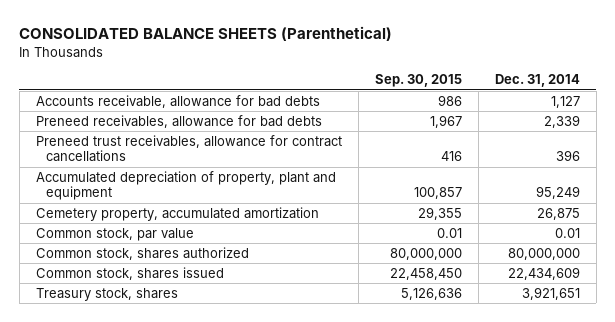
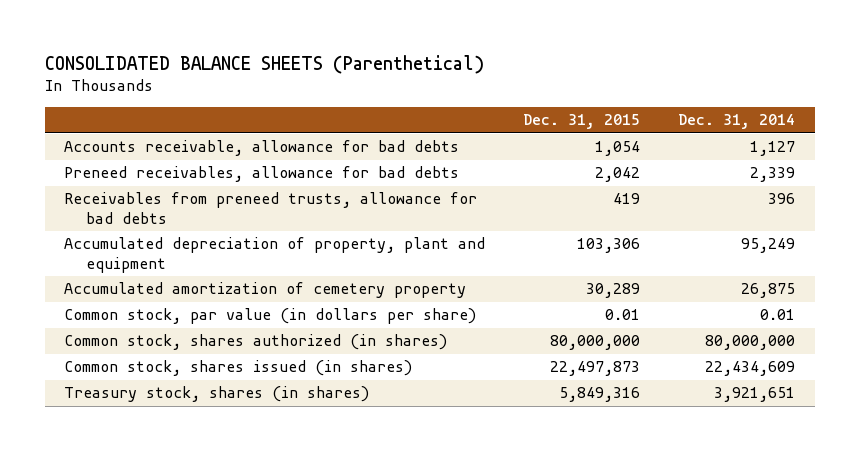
[374,74,462,88] Sep. 30, 2015 -> none
none -> [523,114,641,130] Dec. 31, 2015
[35,134,342,163] Preneed trust receivables, allowance for contract cancellations -> [64,192,478,224] Receivables from preneed trusts, allowance for bad debts
[35,206,319,221] Cemetery property, accumulated amortization -> [64,282,467,299] Accumulated amortization of cemetery property
[35,227,194,241] Common stock, par value -> [64,308,477,325] Common stock, par value (in dollars per share)
[35,246,249,260] Common stock, shares authorized -> [64,334,448,351] Common stock, shares authorized (in shares)
[35,266,224,280] Common stock, shares issued -> [64,360,413,377] Common stock, shares issued (in shares)
[35,287,178,301] Treasury stock, shares -> [64,386,370,403] Treasury stock, shares (in shares)

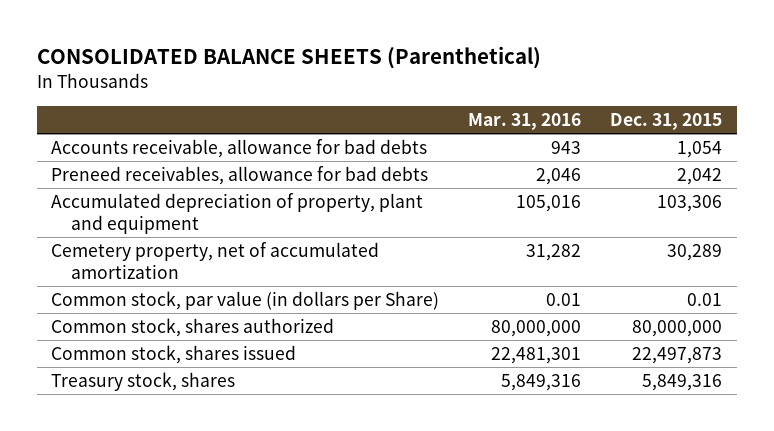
[678,114,796,130] Dec. 31, 2014 -> none
none -> [468,112,582,130] Mar. 31, 2016
[64,192,478,224] Receivables from preneed trusts, allowance for bad debts -> none
[64,282,467,299] Accumulated amortization of cemetery property -> [51,242,380,280] Cemetery property, net of accumulated amortization
[64,308,477,325] Common stock, par value (in dollars per share) -> [51,291,440,311] Common stock, par value (in dollars per Share)
[64,334,448,351] Common stock, shares authorized (in shares) -> [51,318,335,338] Common stock, shares authorized
[64,360,413,377] Common stock, shares issued (in shares) -> [51,345,297,365] Common stock, shares issued
[64,386,370,403] Treasury stock, shares (in shares) -> [51,372,236,392] Treasury stock, shares

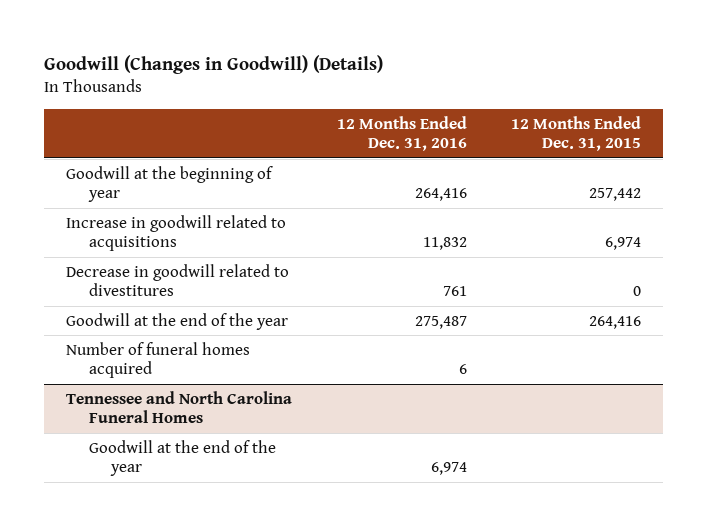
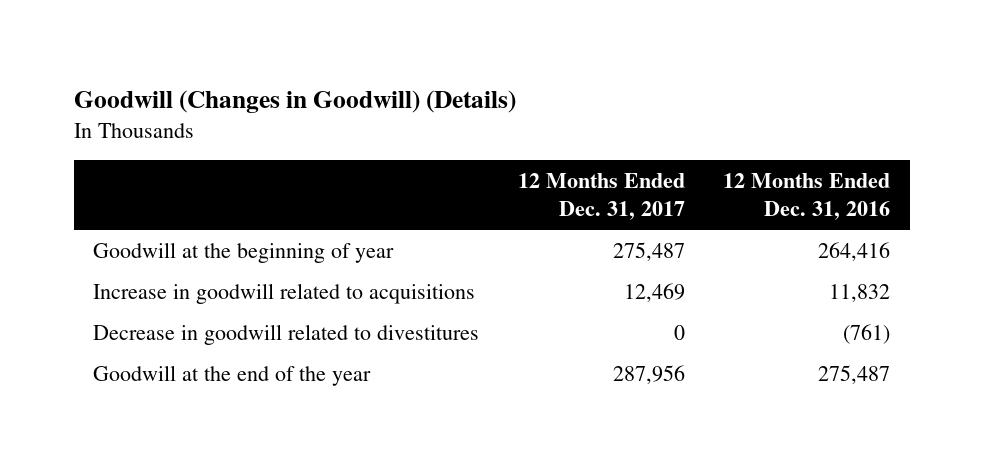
[510,115,641,152] 12 Months Ended Dec. 31, 2015 -> none
none -> [517,172,685,220] 12 Months Ended Dec. 31, 2017
[442,286,467,297] 761 -> [843,323,891,344] (761)
[66,341,251,379] Number of funeral homes acquired -> none
[66,390,293,424] Tennessee and North Carolina Funeral Homes -> none
[88,439,276,477] Goodwill at the end of the year -> none

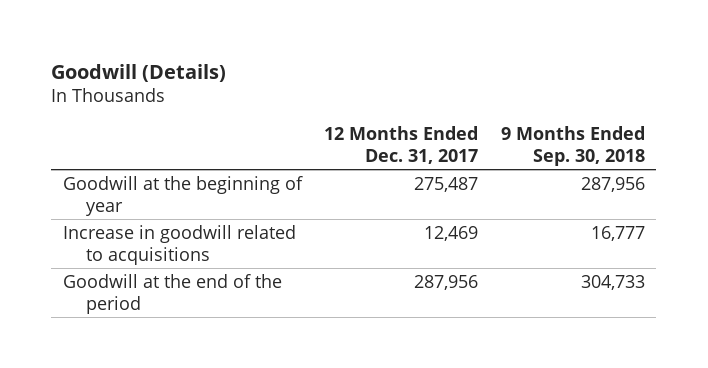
[73,90,516,114] Goodwill (Changes in Goodwill) (Details) -> [51,63,227,82] Goodwill (Details)
[723,172,891,220] 12 Months Ended Dec. 31, 2016 -> none
none -> [500,125,645,167] 9 Months Ended Sep. 30, 2018
[93,323,480,345] Decrease in goodwill related to divestitures -> none
[93,364,372,386] Goodwill at the end of the year -> [62,273,282,314] Goodwill at the end of the period

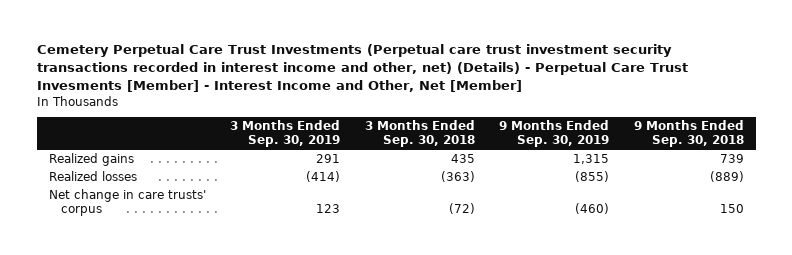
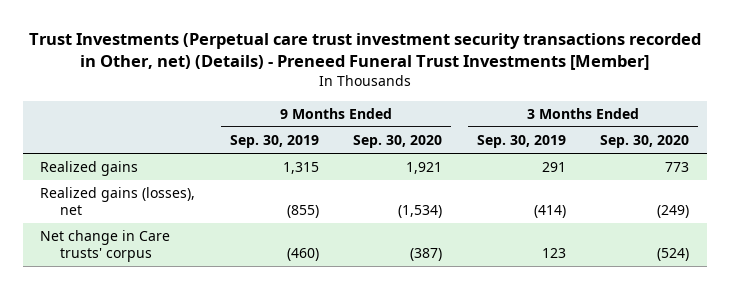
[36,44,688,93] Cemetery Perpetual Care Trust Investments (Perpetual care trust investment security transactions recorded in interest income and other, net) (Details) - Perpetual Care Trust Invesments [Member] - Interest Income and Other, Net [Member] -> [28,33,701,71] Trust Investments (Perpetual care trust investment security transactions recorded in Other, net) (Details) - Preneed Funeral Trust Investments [Member]
[364,120,475,148] 3 Months Ended Sep. 30, 2018 -> none
[633,120,744,148] 9 Months Ended Sep. 30, 2018 -> none
none -> [353,135,443,149] Sep. 30, 2020
none -> [600,135,690,149] Sep. 30, 2020
[48,171,137,182] Realized losses -> [40,187,196,216] Realized gains (losses), net
[48,189,206,217] Net change in care trusts' corpus -> [40,230,171,263] Net change in Care trusts' corpus

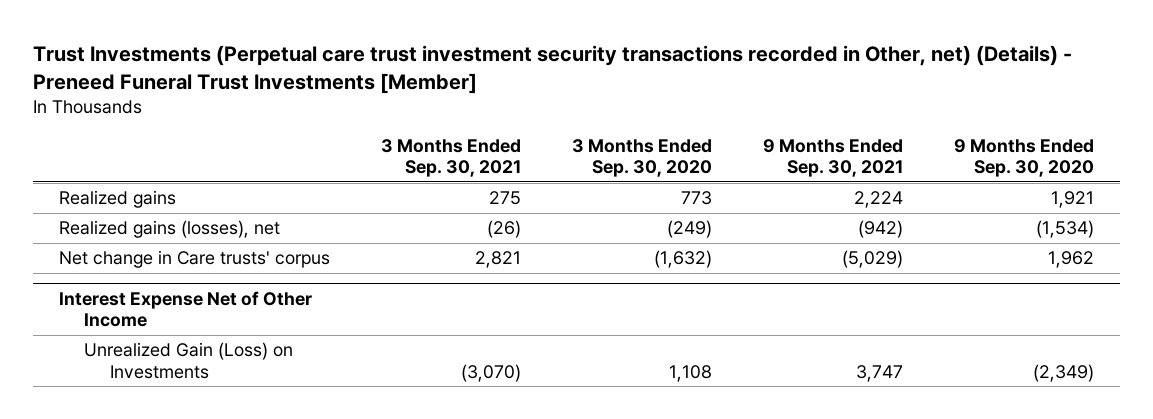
[229,135,319,149] Sep. 30, 2019 -> none
[476,135,566,149] Sep. 30, 2019 -> none
none -> [380,138,521,178] 3 Months Ended Sep. 30, 2021
none -> [763,138,904,178] 9 Months Ended Sep. 30, 2021
[410,248,443,262] (387) -> [1048,251,1095,269] 1,962
[657,248,690,262] (524) -> [654,250,713,269] (1,632)
none -> [58,290,312,328] Interest Expense Net of Other Income
none -> [84,342,294,379] Unrealized Gain (Loss) on Investments

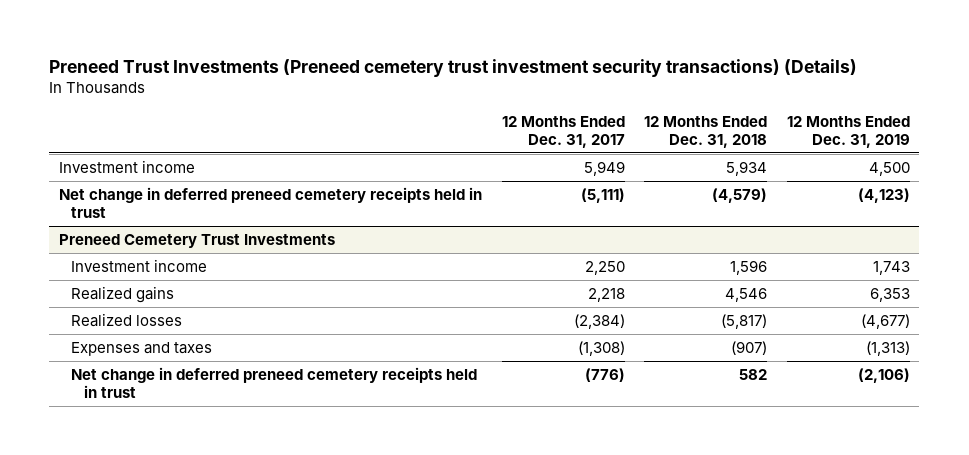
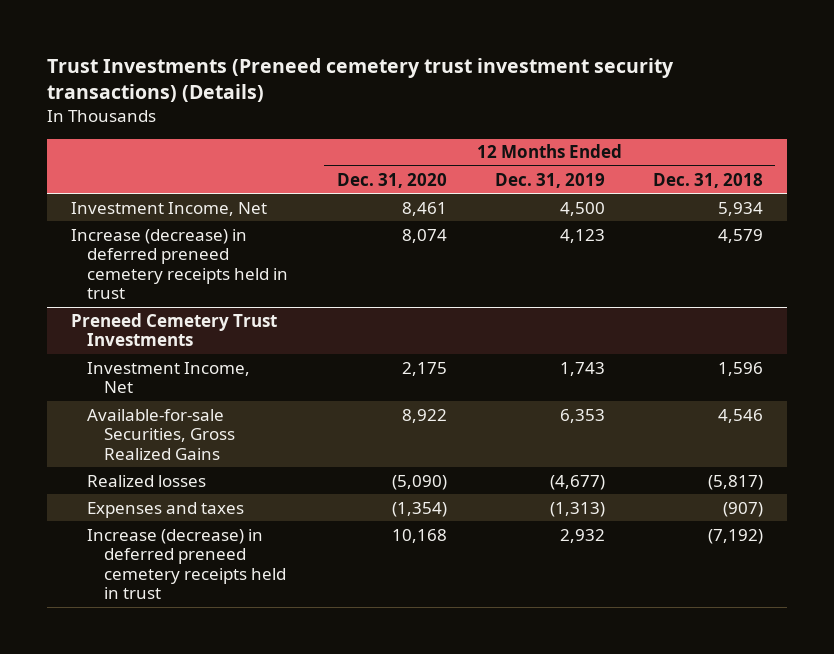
[49,58,858,77] Preneed Trust Investments (Preneed cemetery trust investment security transactions) (Details) -> [46,57,674,103] Trust Investments (Preneed cemetery trust investment security transactions) (Details)
[501,116,625,148] 12 Months Ended Dec. 31, 2017 -> none
none -> [336,172,447,188] Dec. 31, 2020
[59,160,196,174] Investment income -> [70,201,267,216] Investment Income, Net
[59,187,483,218] Net change in deferred preneed cemetery receipts held in trust -> [70,228,289,300] Increase (decrease) in deferred preneed cemetery receipts held in trust
[712,188,768,204] (4,579) -> [718,228,764,243] 4,579
[857,188,910,204] (4,123) -> [559,228,605,243] 4,123
[71,259,208,273] Investment income -> [87,361,251,394] Investment Income, Net
[71,286,175,304] Realized gains -> [87,408,235,460] Available-for-sale Securities, Gross Realized Gains
[71,367,478,398] Net change in deferred preneed cemetery receipts held in trust -> [87,528,286,600] Increase (decrease) in deferred preneed cemetery receipts held in trust
[739,369,768,381] 582 -> [708,528,764,544] (7,192)
[857,368,910,384] (2,106) -> [559,528,605,543] 2,932

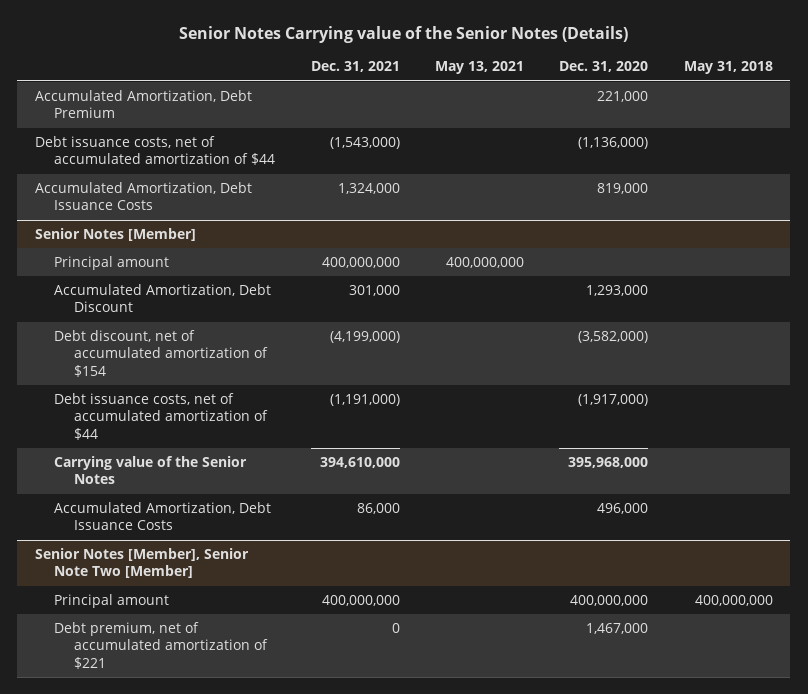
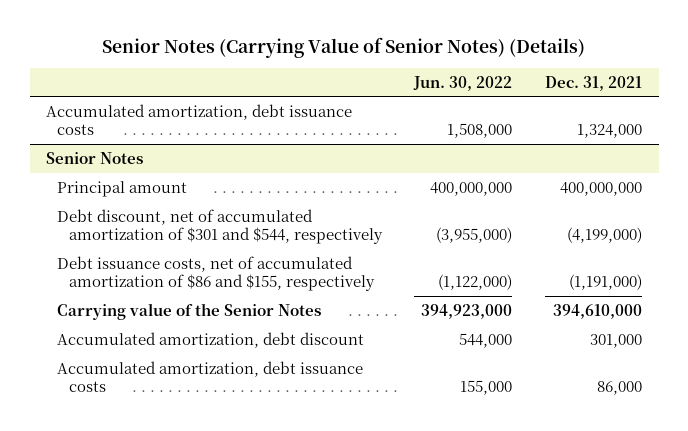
[178,25,628,43] Senior Notes Carrying value of the Senior Notes (Details) -> [102,36,586,58] Senior Notes (Carrying Value of Senior Notes) (Details)
[434,61,524,75] May 13, 2021 -> none
[559,61,649,73] Dec. 31, 2020 -> none
[683,61,773,75] May 31, 2018 -> none
none -> [413,75,513,91] Jun. 30, 2022
[34,90,252,119] Accumulated Amortization, Debt Premium -> none
[34,136,276,166] Debt issuance costs, net of accumulated amortization of $44 -> none
[34,182,252,211] Accumulated Amortization, Debt Issuance Costs -> [45,103,352,135] Accumulated amortization, debt issuance costs
[34,228,196,242] Senior Notes [Member] -> [45,151,143,164] Senior Notes
[54,284,272,313] Accumulated Amortization, Debt Discount -> none
[54,330,268,377] Debt discount, net of accumulated amortization of $154 -> [57,208,383,244] Debt discount, net of accumulated amortization of $301 and $544, respectively
[54,393,268,440] Debt issuance costs, net of accumulated amortization of $44 -> [57,255,375,291] Debt issuance costs, net of accumulated amortization of $86 and $155, respectively
[34,548,249,579] Senior Notes [Member], Senior Note Two [Member] -> none
[54,594,170,609] Principal amount -> none
[54,622,268,669] Debt premium, net of accumulated amortization of $221 -> none
none -> [57,331,365,348] Accumulated amortization, debt discount
[54,502,272,531] Accumulated Amortization, Debt Issuance Costs -> [57,360,364,392] Accumulated amortization, debt issuance costs

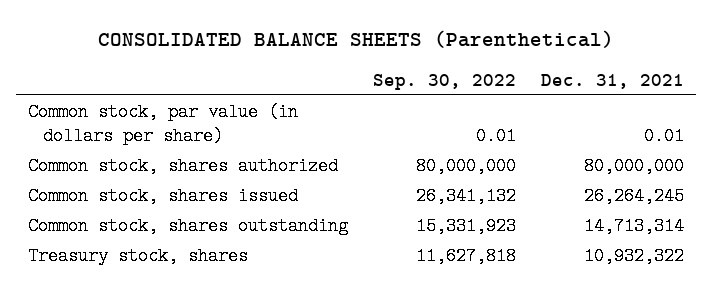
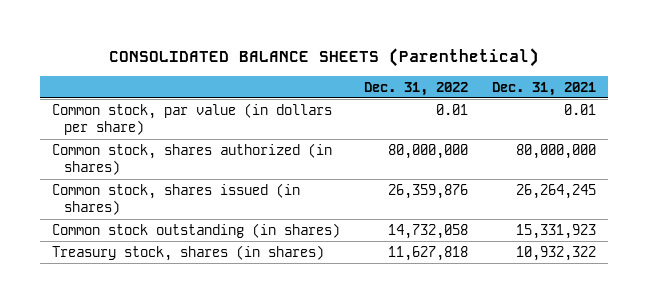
[373,74,517,91] Sep. 30, 2022 -> none
none -> [363,81,468,96] Dec. 31, 2022
[28,156,339,175] Common stock, shares authorized -> [51,142,332,176] Common stock, shares authorized (in shares)
[28,186,299,205] Common stock, shares issued -> [51,182,300,216] Common stock, shares issued (in shares)
[28,216,349,235] Common stock, shares outstanding -> [51,222,340,238] Common stock outstanding (in shares)
[583,216,684,235] 14,713,314 -> [515,223,596,239] 15,331,923
[28,246,249,265] Treasury stock, shares -> [51,244,324,261] Treasury stock, shares (in shares)

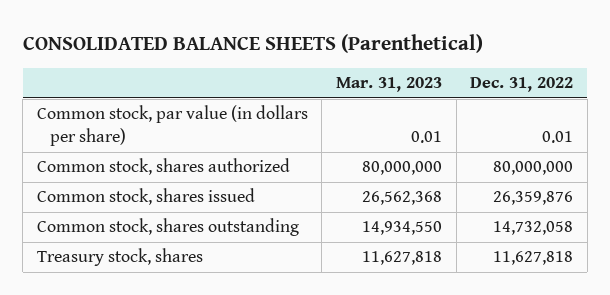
[491,81,596,96] Dec. 31, 2021 -> none
none -> [336,77,443,93] Mar. 31, 2023
[51,142,332,176] Common stock, shares authorized (in shares) -> [36,158,290,176] Common stock, shares authorized
[51,182,300,216] Common stock, shares issued (in shares) -> [36,188,255,206] Common stock, shares issued
[51,222,340,238] Common stock outstanding (in shares) -> [36,218,299,237] Common stock, shares outstanding
[51,244,324,261] Treasury stock, shares (in shares) -> [36,248,203,267] Treasury stock, shares

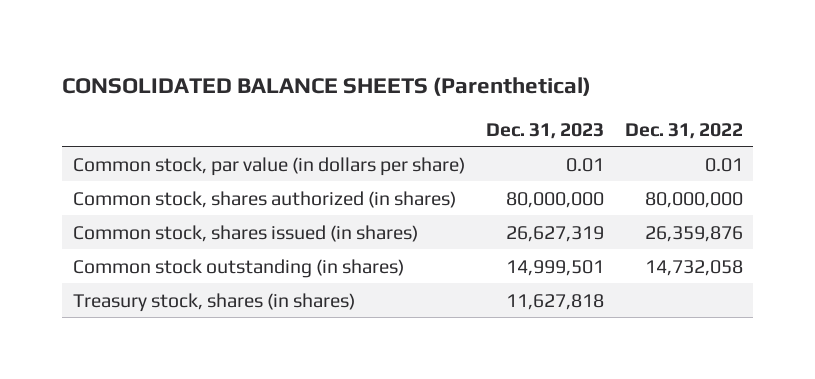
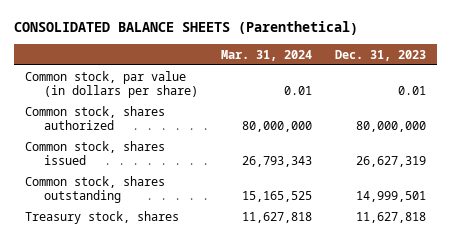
[624,122,743,139] Dec. 31, 2022 -> none
none -> [220,49,312,61] Mar. 31, 2024
[72,190,456,208] Common stock, shares authorized (in shares) -> [25,105,166,131] Common stock, shares authorized
[72,224,418,242] Common stock, shares issued (in shares) -> [25,140,166,166] Common stock, shares issued
[72,258,404,278] Common stock outstanding (in shares) -> [25,175,166,204] Common stock, shares outstanding
[72,292,355,312] Treasury stock, shares (in shares) -> [25,210,180,224] Treasury stock, shares

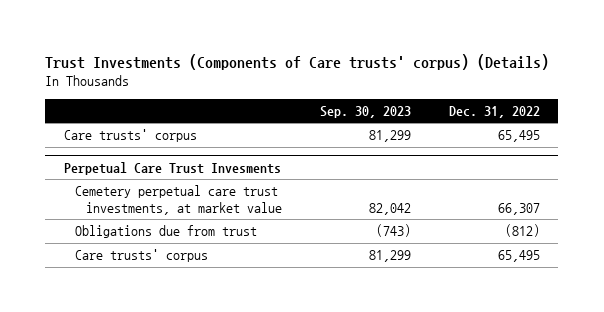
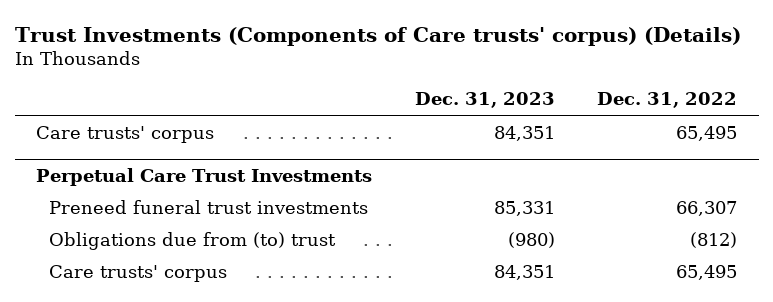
[319,105,411,118] Sep. 30, 2023 -> none
none -> [414,92,555,109] Dec. 31, 2023
[64,161,282,175] Perpetual Care Trust Invesments -> [36,167,373,186] Perpetual Care Trust Investments
[75,185,283,215] Cemetery perpetual care trust investments, at market value -> [48,199,368,214] Preneed funeral trust investments
[75,225,258,239] Obligations due from trust -> [48,231,336,250] Obligations due from (to) trust

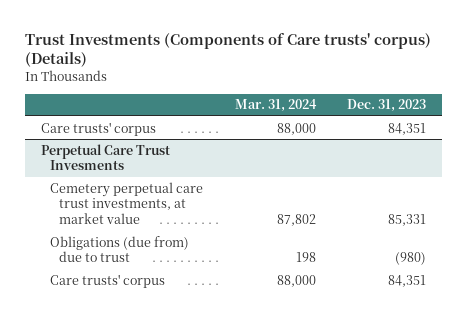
[597,92,738,109] Dec. 31, 2022 -> none
none -> [234,99,317,113] Mar. 31, 2024
[36,167,373,186] Perpetual Care Trust Investments -> [40,143,170,171] Perpetual Care Trust Invesments
[48,199,368,214] Preneed funeral trust investments -> [49,181,203,225] Cemetery perpetual care trust investments, at market value
[48,231,336,250] Obligations due from (to) trust -> [49,235,189,263] Obligations (due from) due to trust

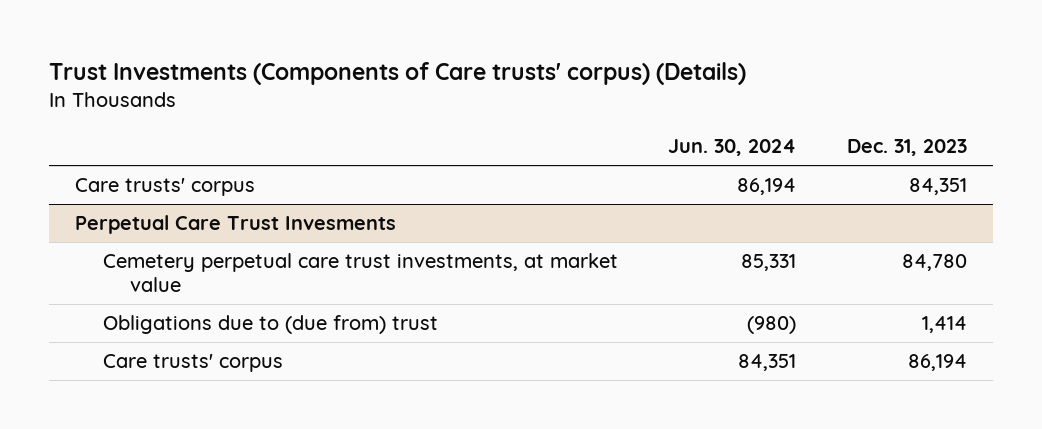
[234,99,317,113] Mar. 31, 2024 -> none
none -> [668,139,797,157] Jun. 30, 2024
[388,214,427,227] 85,331 -> [902,254,968,272] 84,780
[49,235,189,263] Obligations (due from) due to trust -> [102,315,438,335] Obligations due to (due from) trust
[395,252,427,266] (980) -> [922,316,968,334] 1,414
[388,274,427,287] 84,351 -> [908,354,968,372] 86,194

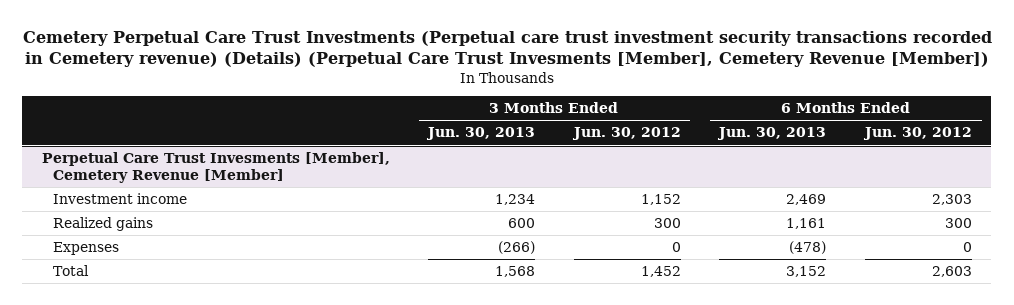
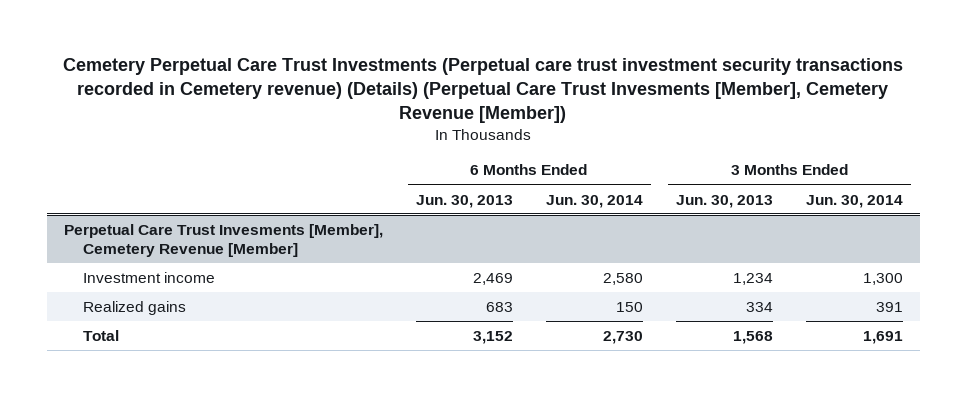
[571,127,681,141] Jun. 30, 2012 -> none
[862,127,972,141] Jun. 30, 2012 -> none
none -> [545,194,643,208] Jun. 30, 2014
none -> [806,194,904,208] Jun. 30, 2014
[53,242,120,256] Expenses -> none
[508,218,536,229] 600 -> [746,301,774,312] 334
[786,218,827,230] 1,161 -> [485,301,513,312] 683

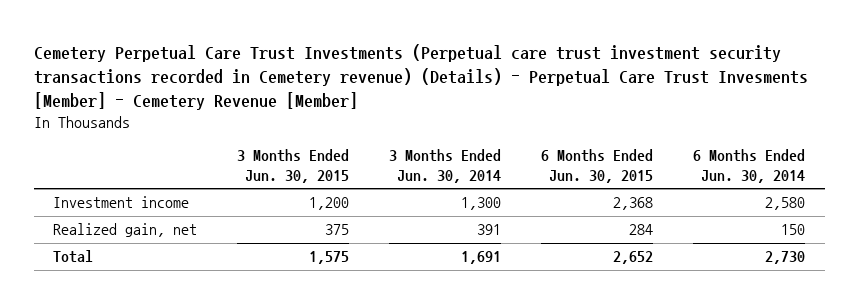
[63,58,904,124] Cemetery Perpetual Care Trust Investments (Perpetual care trust investment security transactions recorded in Cemetery revenue) (Details) (Perpetual Care Trust Invesments [Member], Cemetery Revenue [Member]) -> [33,43,808,110] Cemetery Perpetual Care Trust Investments (Perpetual care trust investment security transactions recorded in Cemetery revenue) (Details) - Perpetual Care Trust Invesments [Member] - Cemetery Revenue [Member]
[415,194,513,208] Jun. 30, 2013 -> none
[676,194,774,208] Jun. 30, 2013 -> none
none -> [237,149,350,183] 3 Months Ended Jun. 30, 2015
none -> [540,149,653,183] 6 Months Ended Jun. 30, 2015
[63,223,383,257] Perpetual Care Trust Invesments [Member], Cemetery Revenue [Member] -> none
[82,300,186,315] Realized gains -> [53,223,198,238] Realized gain, net

